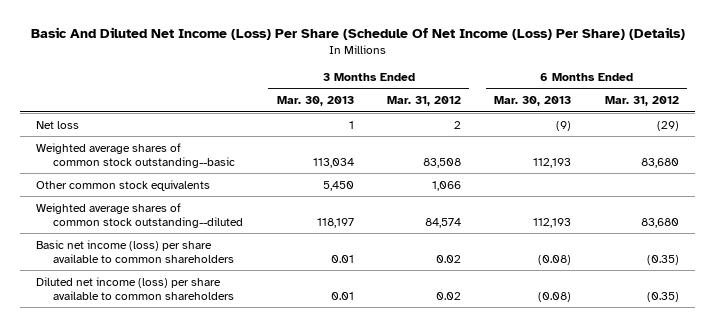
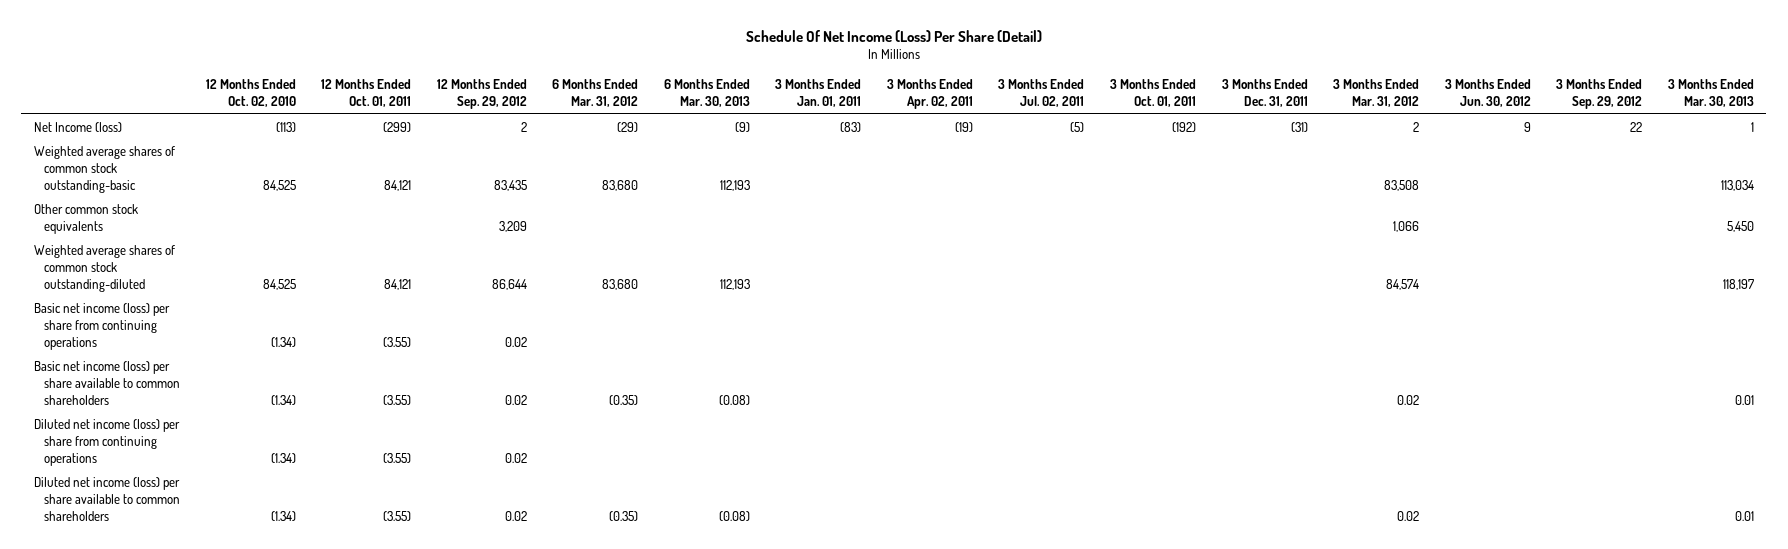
[30,26,685,40] Basic And Diluted Net Income (Loss) Per Share (Schedule Of Net Income (Loss) Per Share) (Details) -> [745,29,1042,42] Schedule Of Net Income (Loss) Per Share (Detail)
none -> [205,79,296,108] 12 Months Ended Oct. 02, 2010
none -> [321,79,412,108] 12 Months Ended Oct. 01, 2011
none -> [436,79,527,110] 12 Months Ended Sep. 29, 2012
none -> [775,79,862,108] 3 Months Ended Jan. 01, 2011
none -> [886,79,973,110] 3 Months Ended Apr. 02, 2011
none -> [998,79,1085,108] 3 Months Ended Jul. 02, 2011
none -> [1109,79,1196,108] 3 Months Ended Oct. 01, 2011
none -> [1221,79,1308,108] 3 Months Ended Dec. 31, 2011
none -> [1444,79,1531,108] 3 Months Ended Jun. 30, 2012
none -> [1556,79,1643,110] 3 Months Ended Sep. 29, 2012
[36,120,80,129] Net loss -> [33,121,122,132] Net Income (loss)
[36,142,236,168] Weighted average shares of common stock outstanding--basic -> [33,145,175,193] Weighted average shares of common stock outstanding-basic
[36,202,244,228] Weighted average shares of common stock outstanding--diluted -> [33,244,175,292] Weighted average shares of common stock outstanding-diluted
none -> [33,302,170,350] Basic net income (loss) per share from continuing operations
none -> [33,418,180,466] Diluted net income (loss) per share from continuing operations

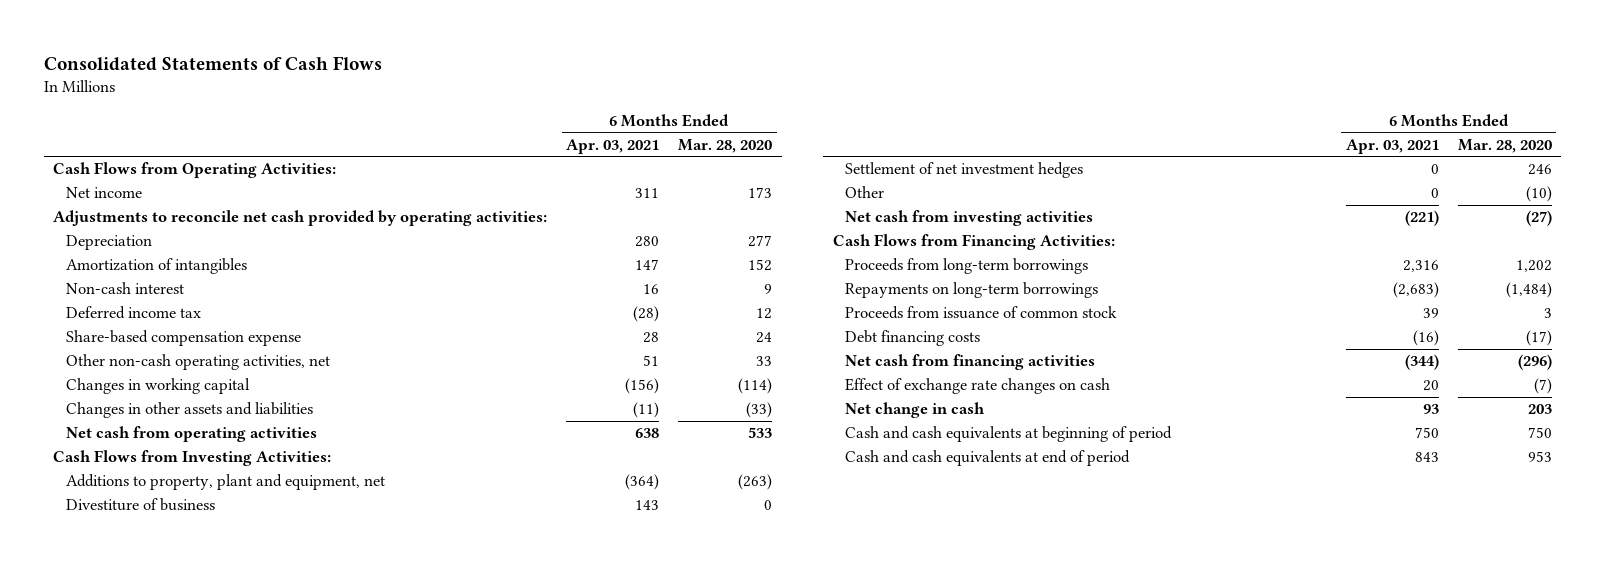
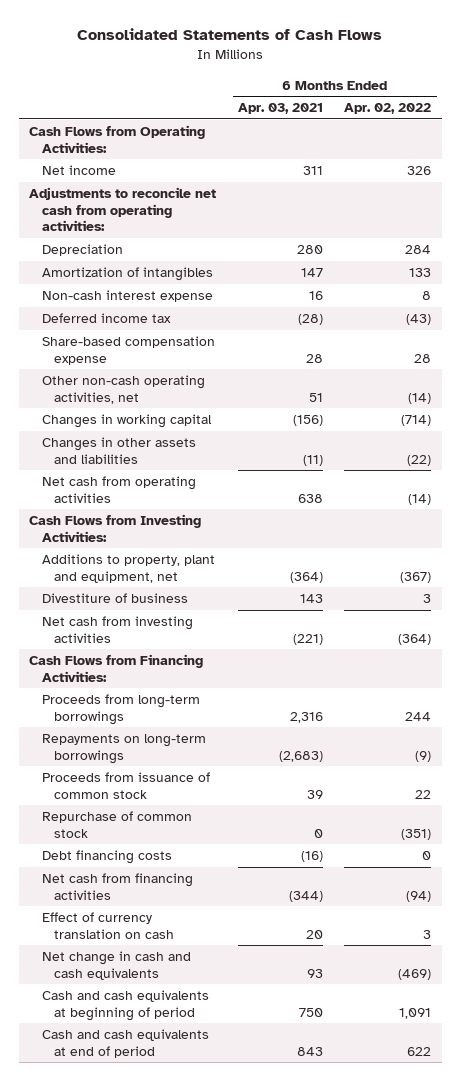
[678,138,773,153] Mar. 28, 2020 -> none
none -> [344,103,432,115] Apr. 02, 2022
[53,210,548,227] Adjustments to reconcile net cash provided by operating activities: -> [29,187,217,232] Adjustments to reconcile net cash from operating activities:
[65,282,184,295] Non-cash interest -> [41,290,213,303] Non-cash interest expense
[845,162,1084,179] Settlement of net investment hedges -> none
[845,186,885,199] Other -> none
none -> [41,811,192,838] Repurchase of common stock
[845,378,1111,395] Effect of exchange rate changes on cash -> [41,912,175,939] Effect of currency translation on cash
[845,402,986,419] Net change in cash -> [41,951,191,980] Net change in cash and cash equivalents

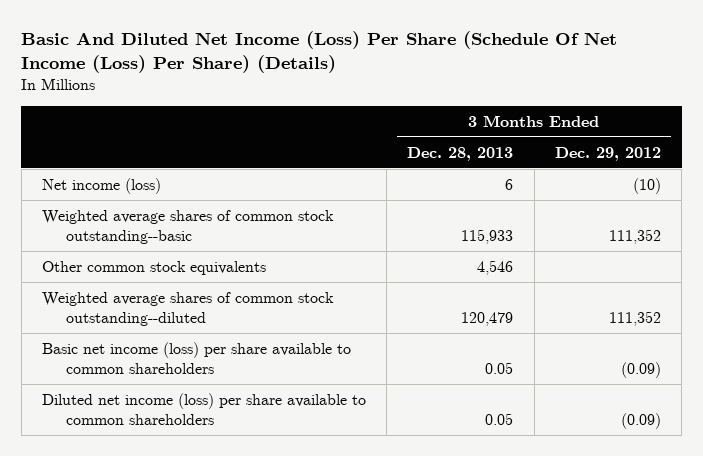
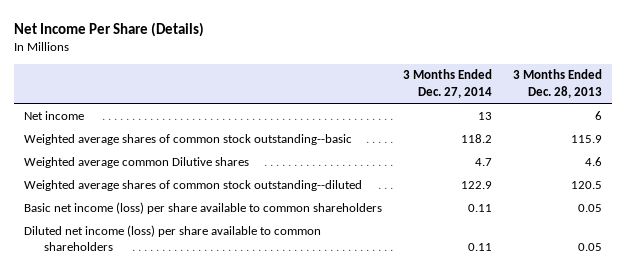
[21,31,618,74] Basic And Diluted Net Income (Loss) Per Share (Schedule Of Net Income (Loss) Per Share) (Details) -> [13,21,204,37] Net Income Per Share (Details)
[555,146,662,161] Dec. 29, 2012 -> none
none -> [402,69,492,98] 3 Months Ended Dec. 27, 2014
[41,260,266,275] Other common stock equivalents -> none
[41,177,161,194] Net income (loss) -> [24,110,85,120] Net income
[461,228,514,244] 115,933 -> [570,134,602,143] 115.9
none -> [24,156,250,168] Weighted average common Dilutive shares
[461,311,514,326] 120,479 -> [570,180,602,189] 120.5

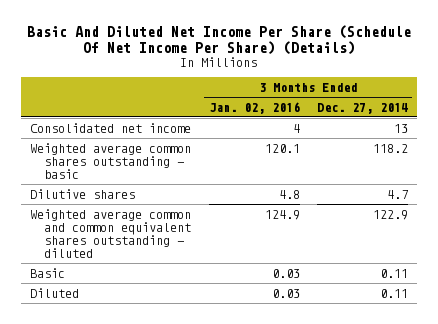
[13,21,204,37] Net Income Per Share (Details) -> [26,25,411,56] Basic And Diluted Net Income Per Share (Schedule Of Net Income Per Share) (Details)
[512,69,602,98] 3 Months Ended Dec. 28, 2013 -> none
none -> [208,101,300,114] Jan. 02, 2016
[24,156,250,168] Weighted average common Dilutive shares -> none
[24,110,85,120] Net income -> [29,122,191,133] Consolidated net income
[24,133,353,145] Weighted average shares of common stock outstanding--basic -> [29,142,191,180] Weighted average common shares outstanding - basic
none -> [29,188,135,199] Dilutive shares
[24,179,363,191] Weighted average shares of common stock outstanding--diluted -> [29,208,192,259] Weighted average common and common equivalent shares outstanding - diluted
[24,201,383,214] Basic net income (loss) per share available to common shareholders -> [29,267,65,278] Basic
[24,224,322,252] Diluted net income (loss) per share available to common shareholders -> [29,287,79,298] Diluted

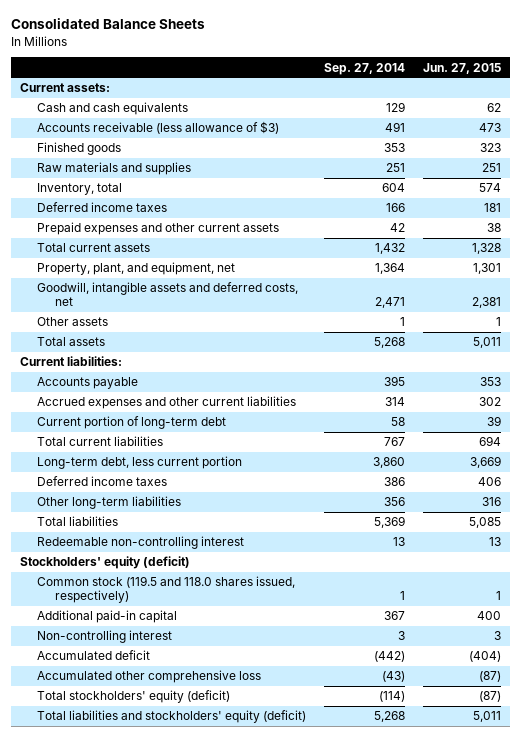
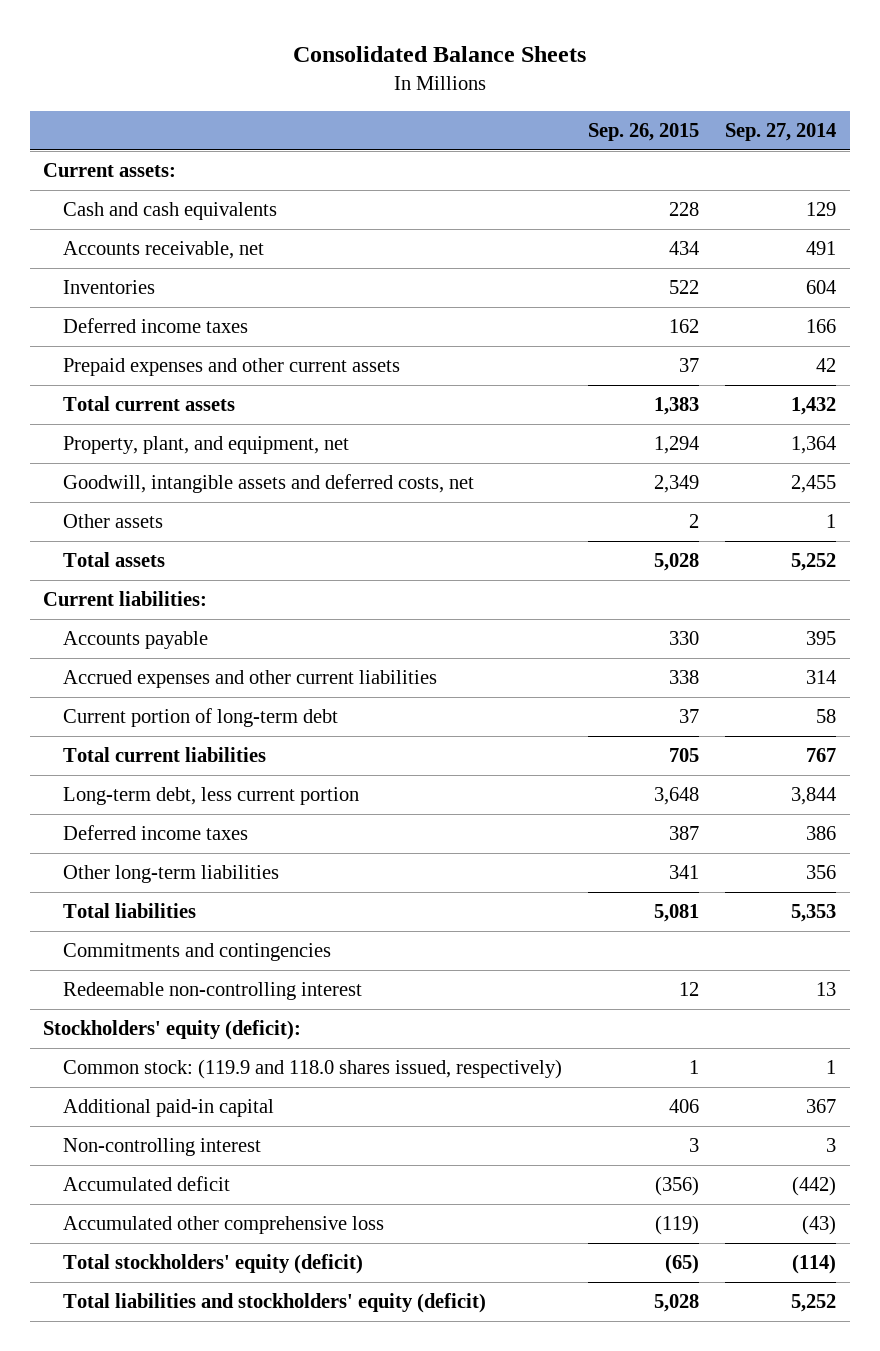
[422,62,501,74] Jun. 27, 2015 -> none
none -> [588,123,700,142] Sep. 26, 2015
[37,142,122,156] Finished goods -> none
[37,162,192,176] Raw materials and supplies -> none
[37,121,280,135] Accounts receivable (less allowance of $3) -> [63,241,265,260] Accounts receivable, net
[37,183,123,196] Inventory, total -> [63,280,156,295] Inventories
[374,297,405,309] 2,471 -> [791,475,837,494] 2,455
[373,337,405,349] 5,268 -> [791,553,837,572] 5,252
[372,457,405,469] 3,860 -> [791,787,837,806] 3,844
[373,516,405,529] 5,369 -> [791,904,837,923] 5,353
none -> [63,943,332,962] Commitments and contingencies
[19,556,190,570] Stockholders' equity (deficit) -> [43,1020,302,1041] Stockholders' equity (deficit):
[37,576,296,604] Common stock (119.5 and 118.0 shares issued, respectively) -> [63,1059,563,1080] Common stock: (119.9 and 118.0 shares issued, respectively)
[373,711,405,723] 5,268 -> [791,1294,837,1313] 5,252

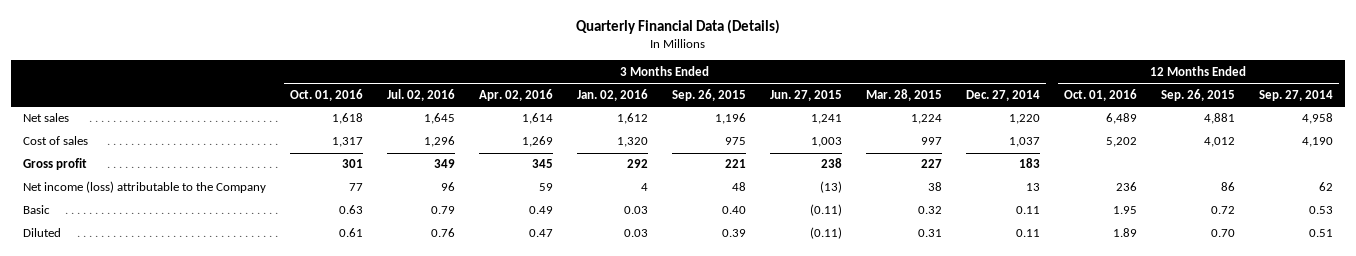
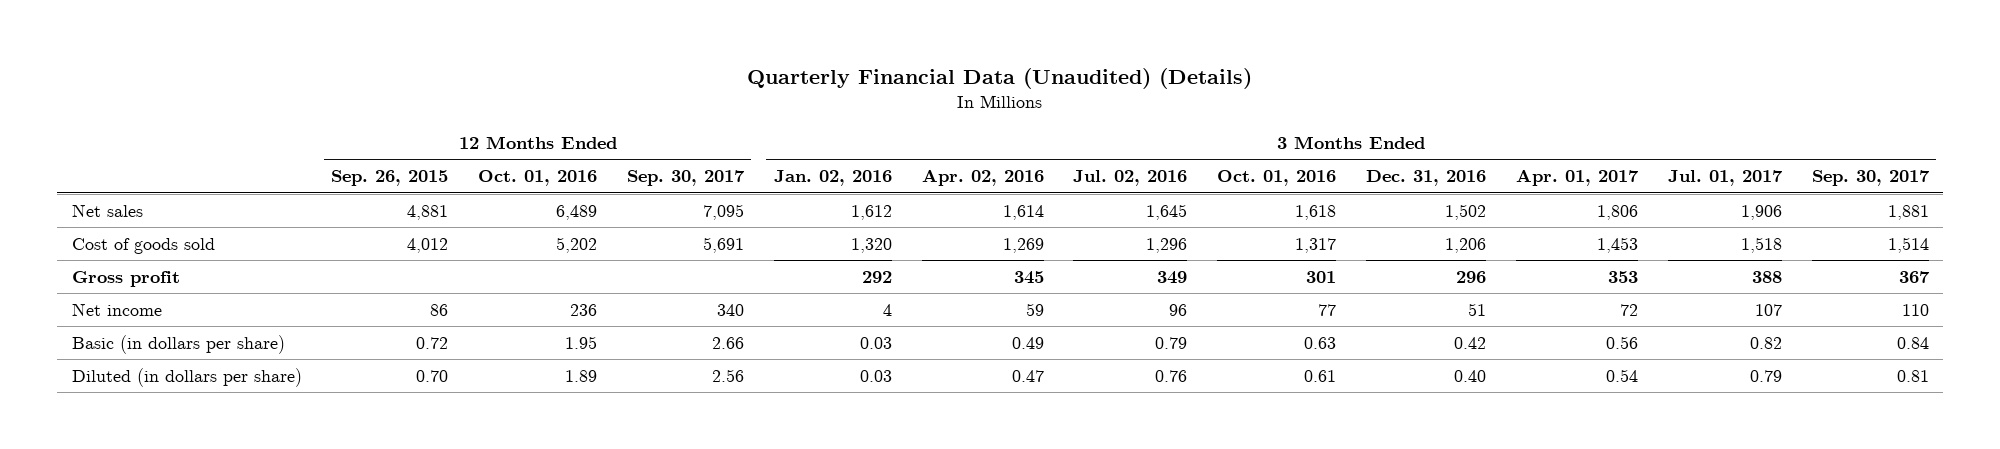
[576,18,781,34] Quarterly Financial Data (Details) -> [747,68,1253,90] Quarterly Financial Data (Unaudited) (Details)
[672,88,747,101] Sep. 26, 2015 -> none
[770,89,843,101] Jun. 27, 2015 -> none
[866,88,943,101] Mar. 28, 2015 -> none
[965,89,1040,101] Dec. 27, 2014 -> none
[1258,89,1333,101] Sep. 27, 2014 -> none
none -> [627,170,746,187] Sep. 30, 2017
none -> [1366,170,1487,187] Dec. 31, 2016
none -> [1515,169,1639,187] Apr. 01, 2017
none -> [1667,170,1783,187] Jul. 01, 2017
none -> [1811,170,1930,187] Sep. 30, 2017
[23,136,89,146] Cost of sales -> [71,237,215,254] Cost of goods sold
[23,181,267,194] Net income (loss) attributable to the Company -> [71,302,162,316] Net income
[23,205,51,215] Basic -> [71,334,285,354] Basic (in dollars per share)
[23,228,62,238] Diluted -> [71,367,302,387] Diluted (in dollars per share)

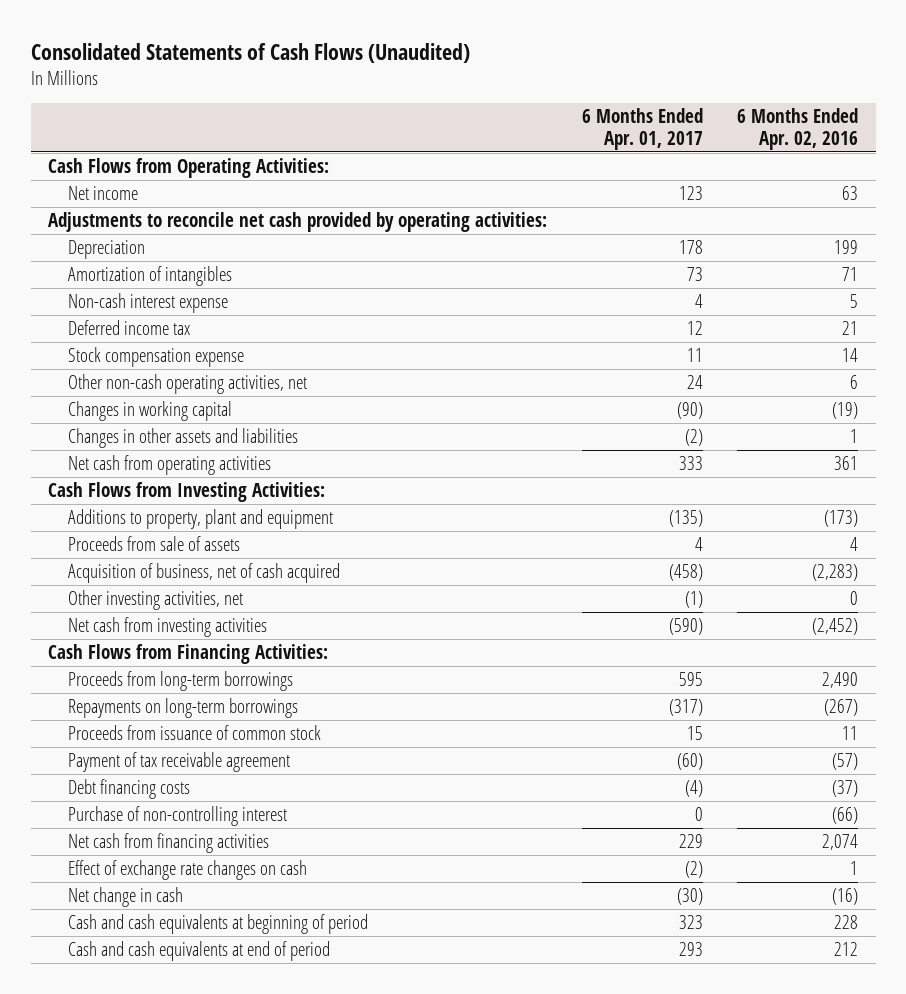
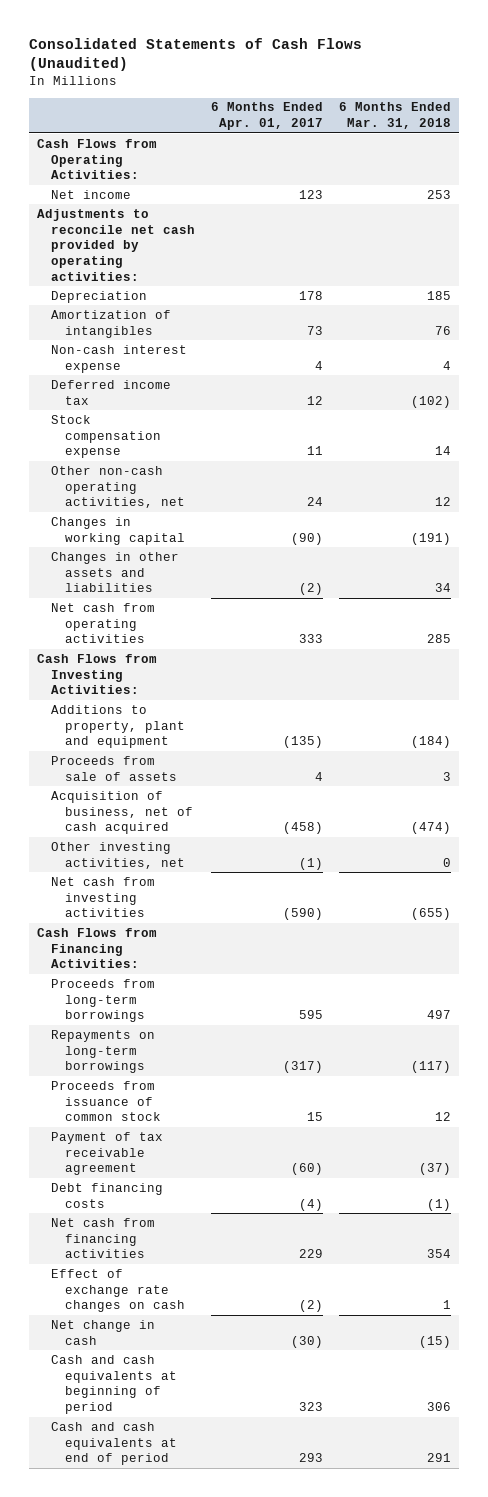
[737,108,859,150] 6 Months Ended Apr. 02, 2016 -> none
none -> [339,102,452,130] 6 Months Ended Mar. 31, 2018
[68,806,288,827] Purchase of non-controlling interest -> none

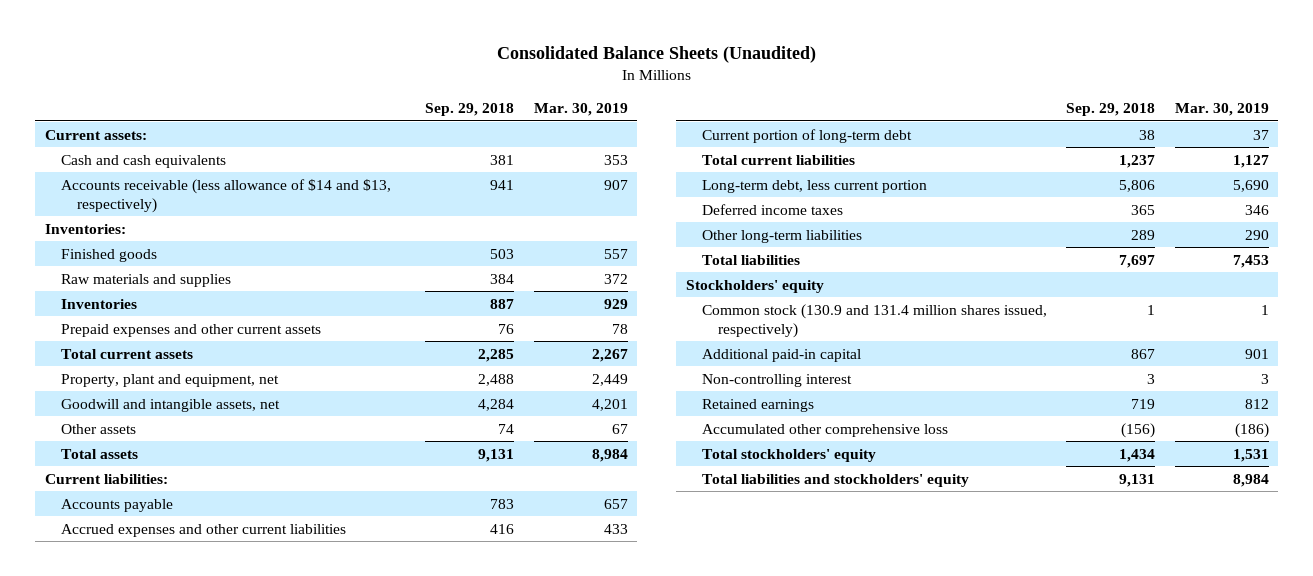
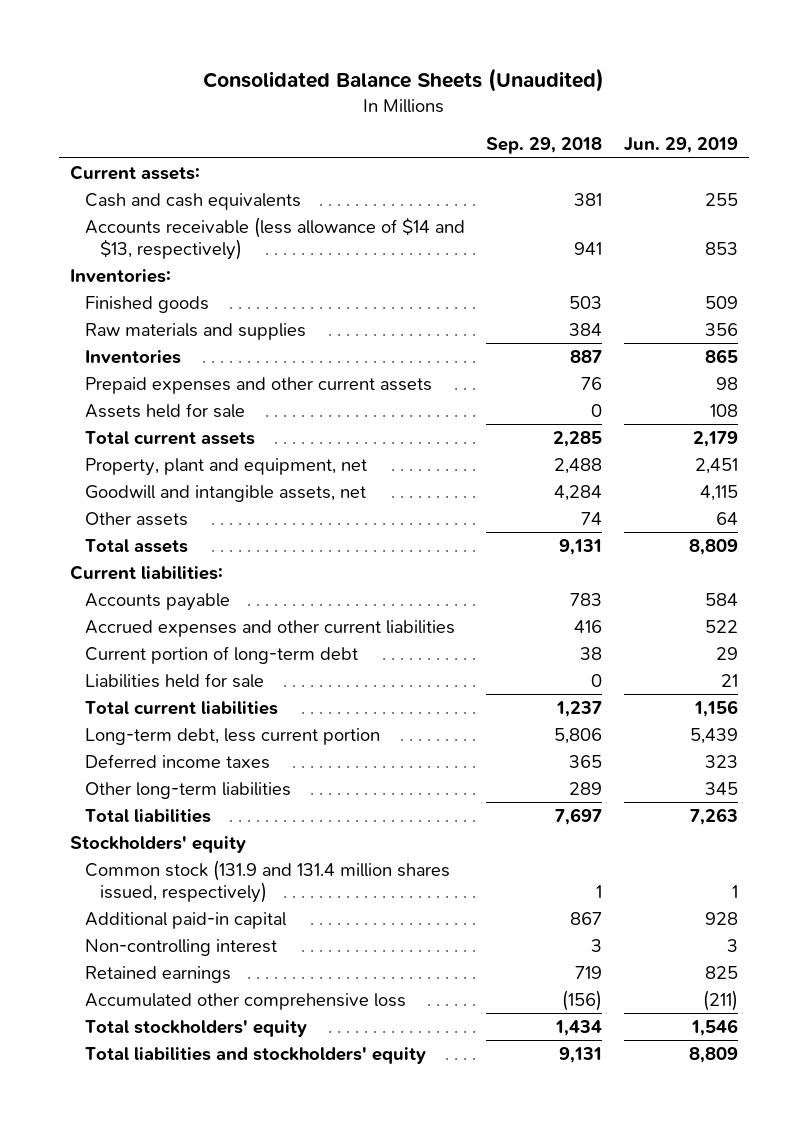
[533,103,628,117] Mar. 30, 2019 -> none
none -> [623,137,738,154] Jun. 29, 2019
none -> [84,402,245,418] Assets held for sale
none -> [84,672,264,688] Liabilities held for sale
[701,303,1047,338] Common stock (130.9 and 131.4 million shares issued, respectively) -> [84,859,450,904] Common stock (131.9 and 131.4 million shares issued, respectively)

